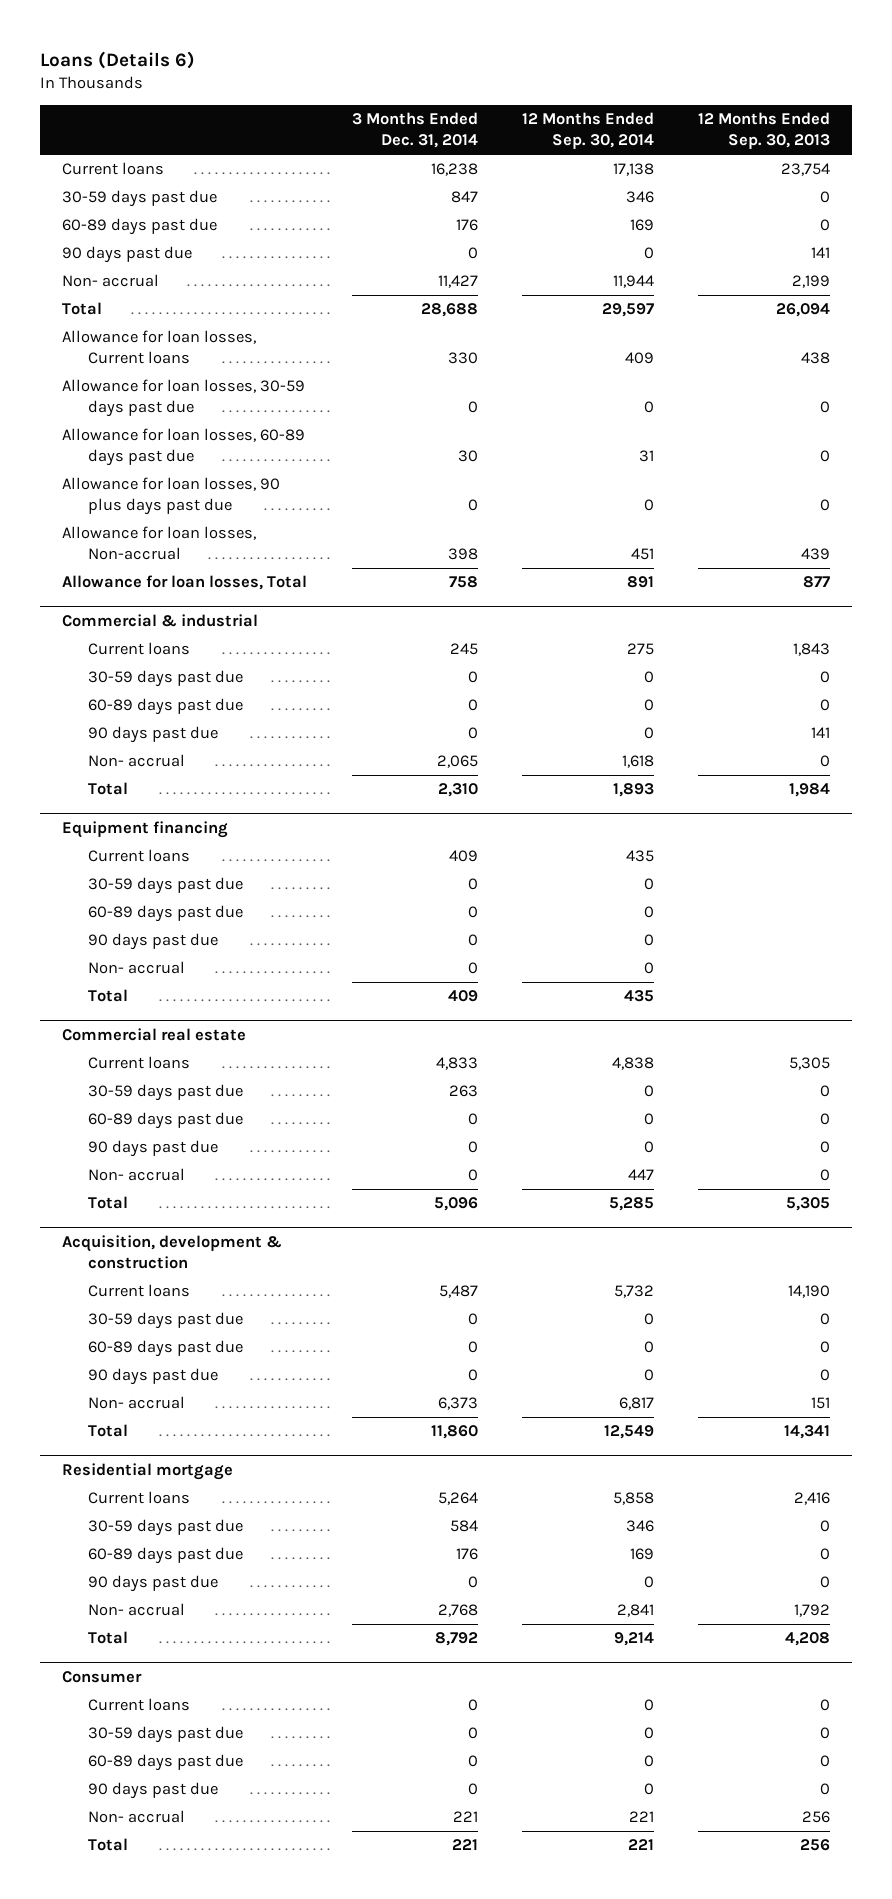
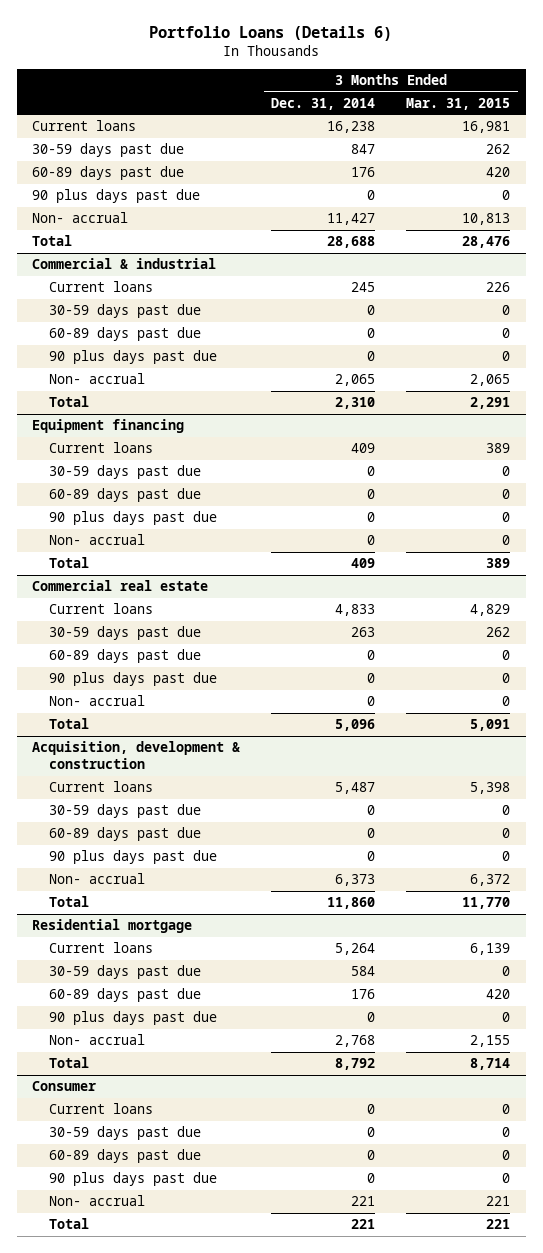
[40,51,196,70] Loans (Details 6) -> [149,25,393,41] Portfolio Loans (Details 6)
[521,112,654,150] 12 Months Ended Sep. 30, 2014 -> none
[697,112,830,150] 12 Months Ended Sep. 30, 2013 -> none
none -> [406,97,511,110] Mar. 31, 2015
[62,246,193,264] 90 days past due -> [32,189,201,204] 90 plus days past due
[62,330,257,365] Allowance for loan losses, Current loans -> none
[62,379,306,418] Allowance for loan losses, 30-59 days past due -> none
[62,428,306,467] Allowance for loan losses, 60-89 days past due -> none
[62,477,281,516] Allowance for loan losses, 90 plus days past due -> none
[62,526,257,561] Allowance for loan losses, Non-accrual -> none
[62,575,308,591] Allowance for loan losses, Total -> none
[88,726,219,744] 90 days past due -> [48,350,217,365] 90 plus days past due
[88,933,219,951] 90 days past due -> [48,511,217,526] 90 plus days past due
[88,1140,219,1158] 90 days past due -> [48,672,217,687] 90 plus days past due
[88,1368,219,1386] 90 days past due -> [48,850,217,865] 90 plus days past due
[88,1575,219,1593] 90 days past due -> [48,1011,217,1026] 90 plus days past due
[88,1782,219,1800] 90 days past due -> [48,1172,217,1187] 90 plus days past due

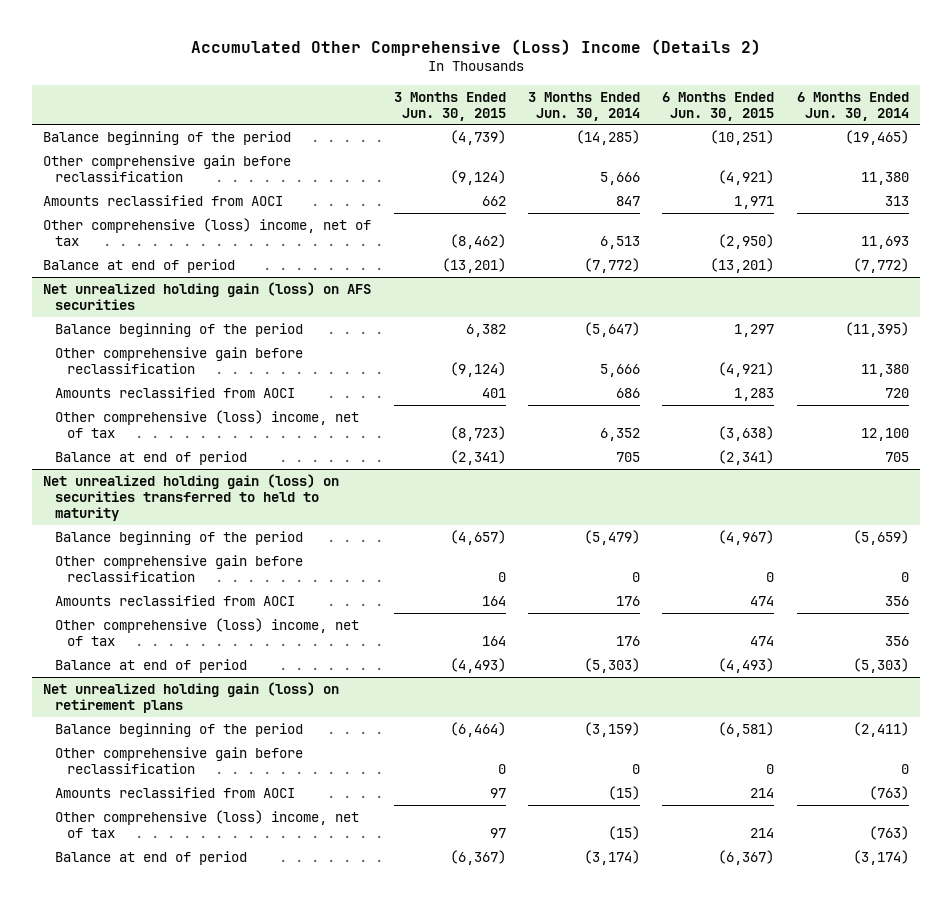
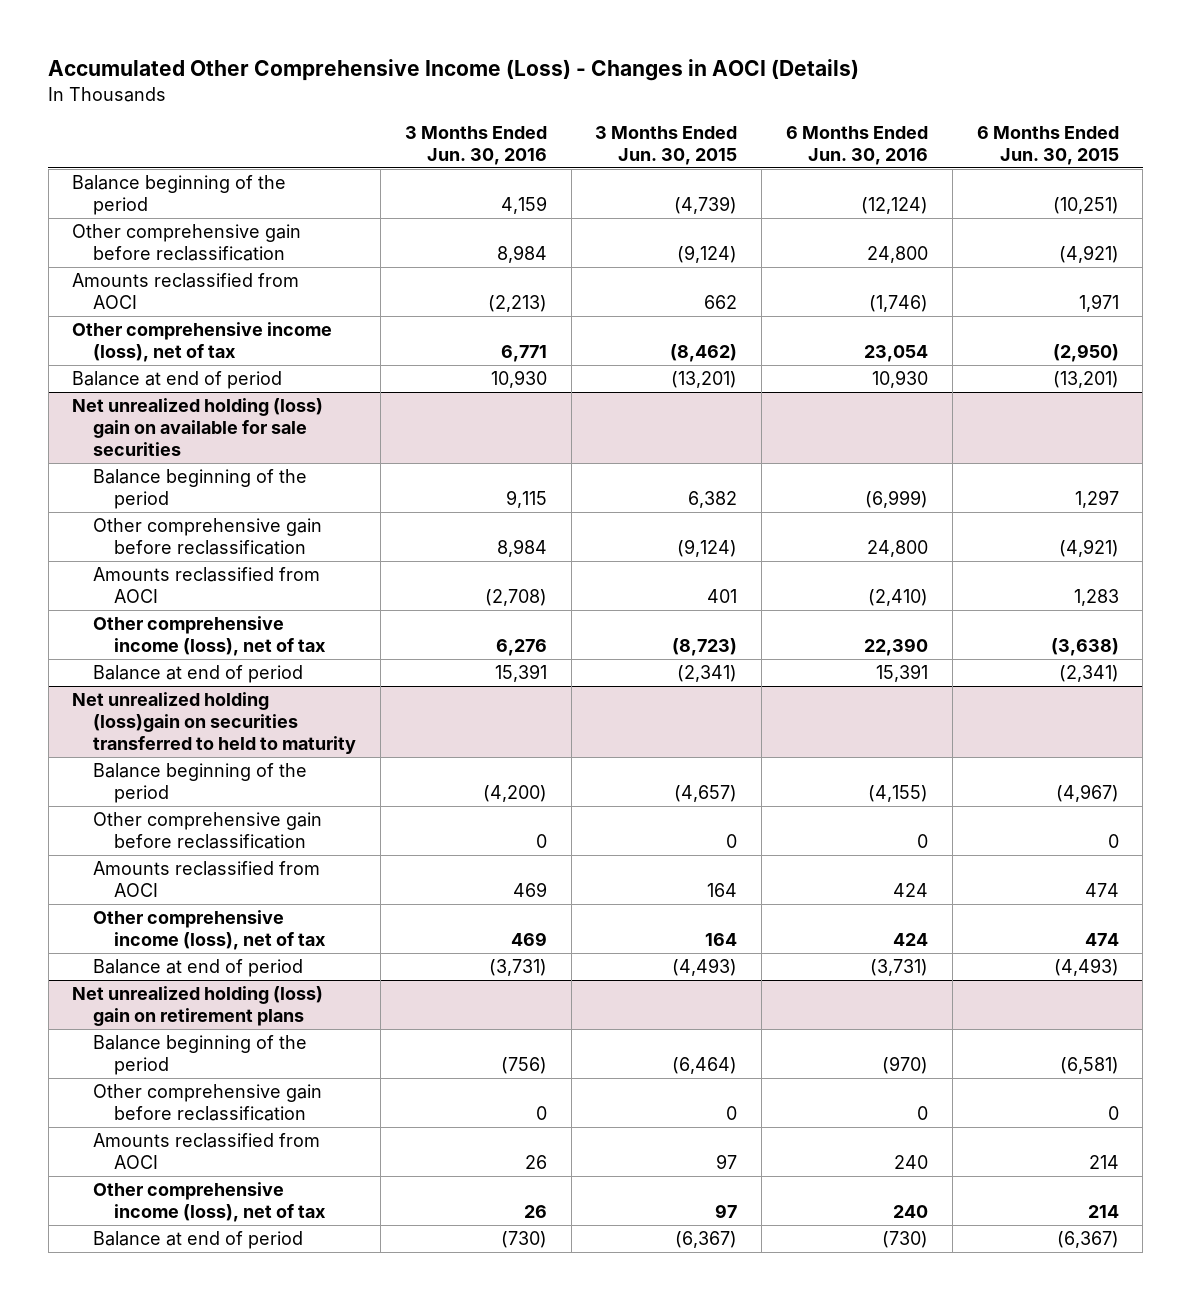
[190,39,761,57] Accumulated Other Comprehensive (Loss) Income (Details 2) -> [48,59,860,82] Accumulated Other Comprehensive Income (Loss) - Changes in AOCI (Details)
[527,91,640,121] 3 Months Ended Jun. 30, 2014 -> none
[796,91,909,121] 6 Months Ended Jun. 30, 2014 -> none
none -> [404,126,547,165] 3 Months Ended Jun. 30, 2016
none -> [786,126,929,165] 6 Months Ended Jun. 30, 2016
[43,217,372,246] Other comprehensive (loss) income, net of tax -> [72,322,333,362] Other comprehensive income (loss), net of tax
[43,281,372,310] Net unrealized holding gain (loss) on AFS securities -> [72,398,324,456] Net unrealized holding (loss) gain on available for sale securities
[55,409,360,438] Other comprehensive (loss) income, net of tax -> [93,616,327,656] Other comprehensive income (loss), net of tax
[43,473,340,521] Net unrealized holding gain (loss) on securities transferred to held to maturity -> [72,692,357,754] Net unrealized holding (loss)gain on securities transferred to held to maturity
[55,617,360,646] Other comprehensive (loss) income, net of tax -> [93,910,327,950] Other comprehensive income (loss), net of tax
[43,681,340,713] Net unrealized holding gain (loss) on retirement plans -> [72,986,324,1026] Net unrealized holding (loss) gain on retirement plans
[55,809,360,838] Other comprehensive (loss) income, net of tax -> [93,1182,327,1222] Other comprehensive income (loss), net of tax

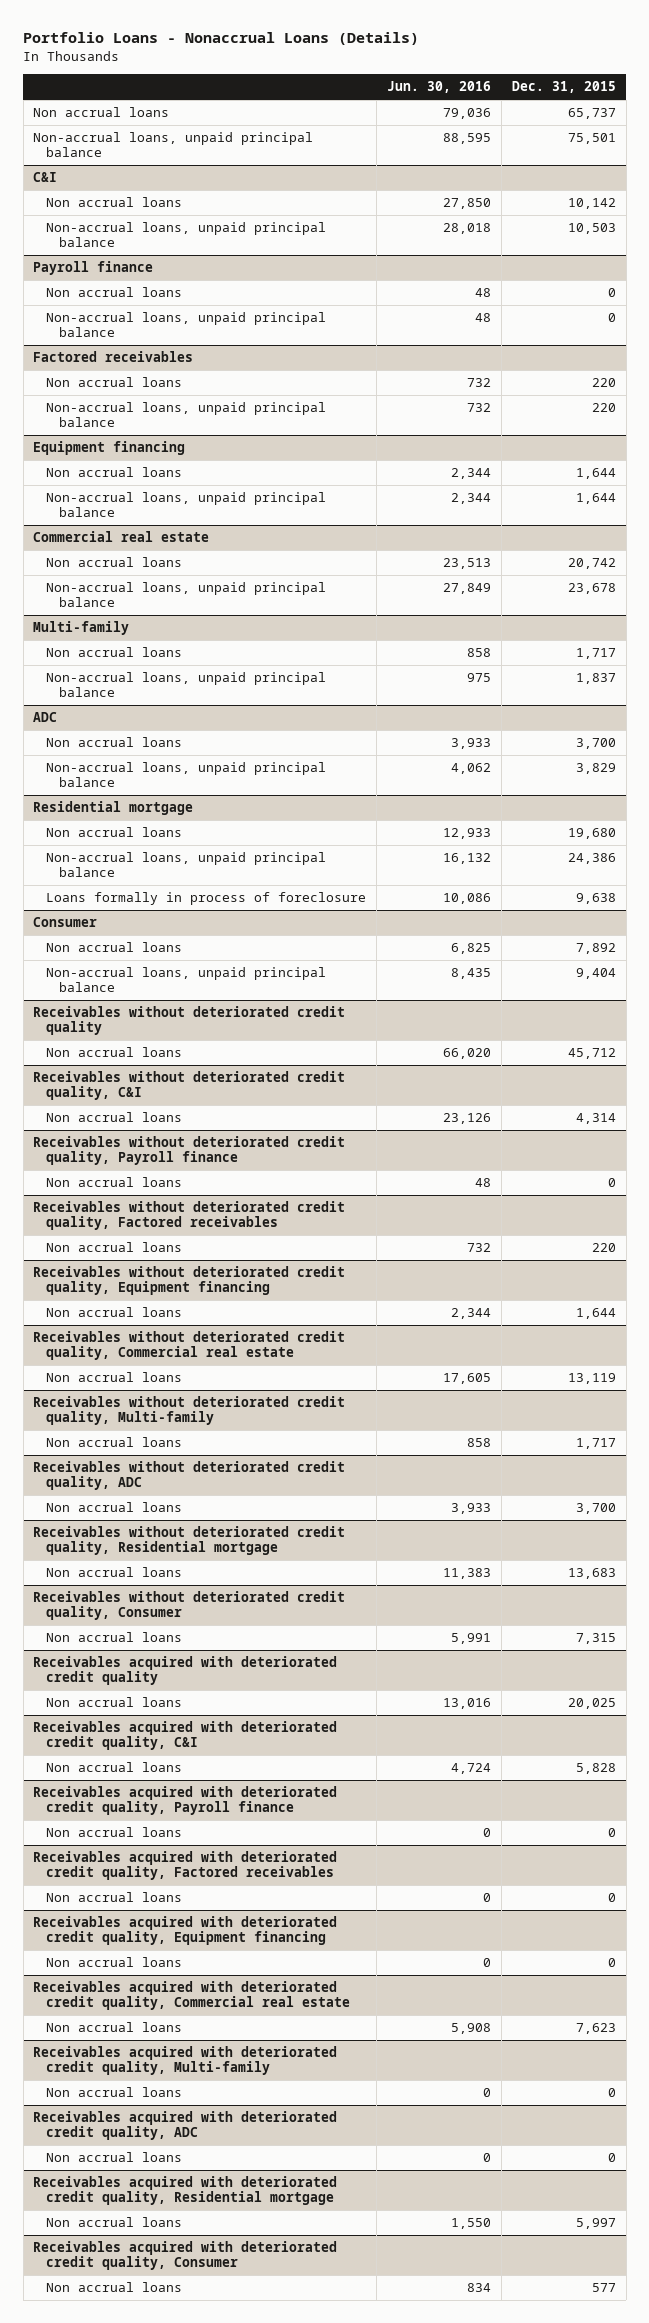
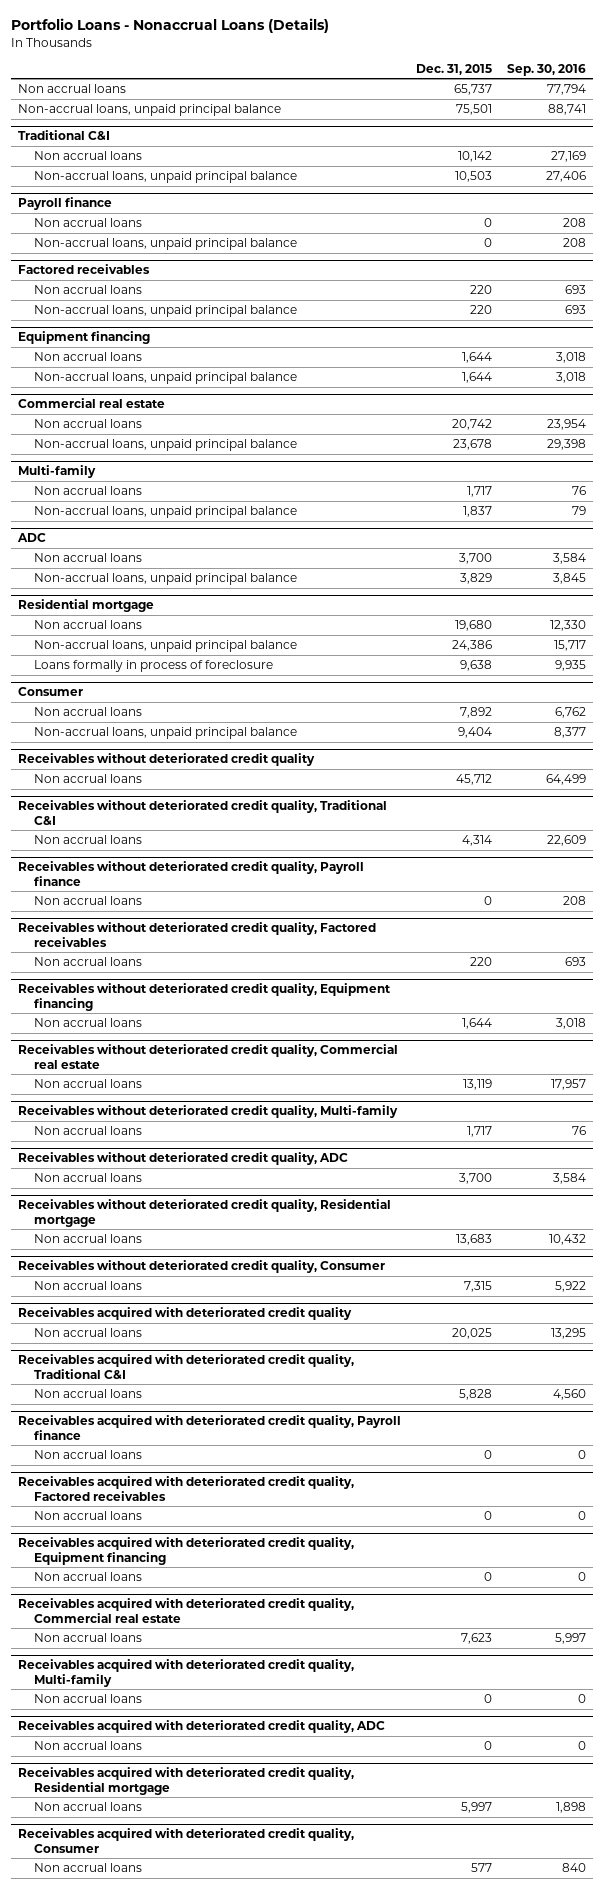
[386,81,491,94] Jun. 30, 2016 -> none
none -> [506,63,586,76] Sep. 30, 2016
[33,172,58,183] C&I -> [18,130,111,141] Traditional C&I
[33,1071,346,1101] Receivables without deteriorated credit quality, C&I -> [18,800,388,825] Receivables without deteriorated credit quality, Traditional C&I
[33,1721,338,1751] Receivables acquired with deteriorated credit quality, C&I -> [18,1354,355,1379] Receivables acquired with deteriorated credit quality, Traditional C&I

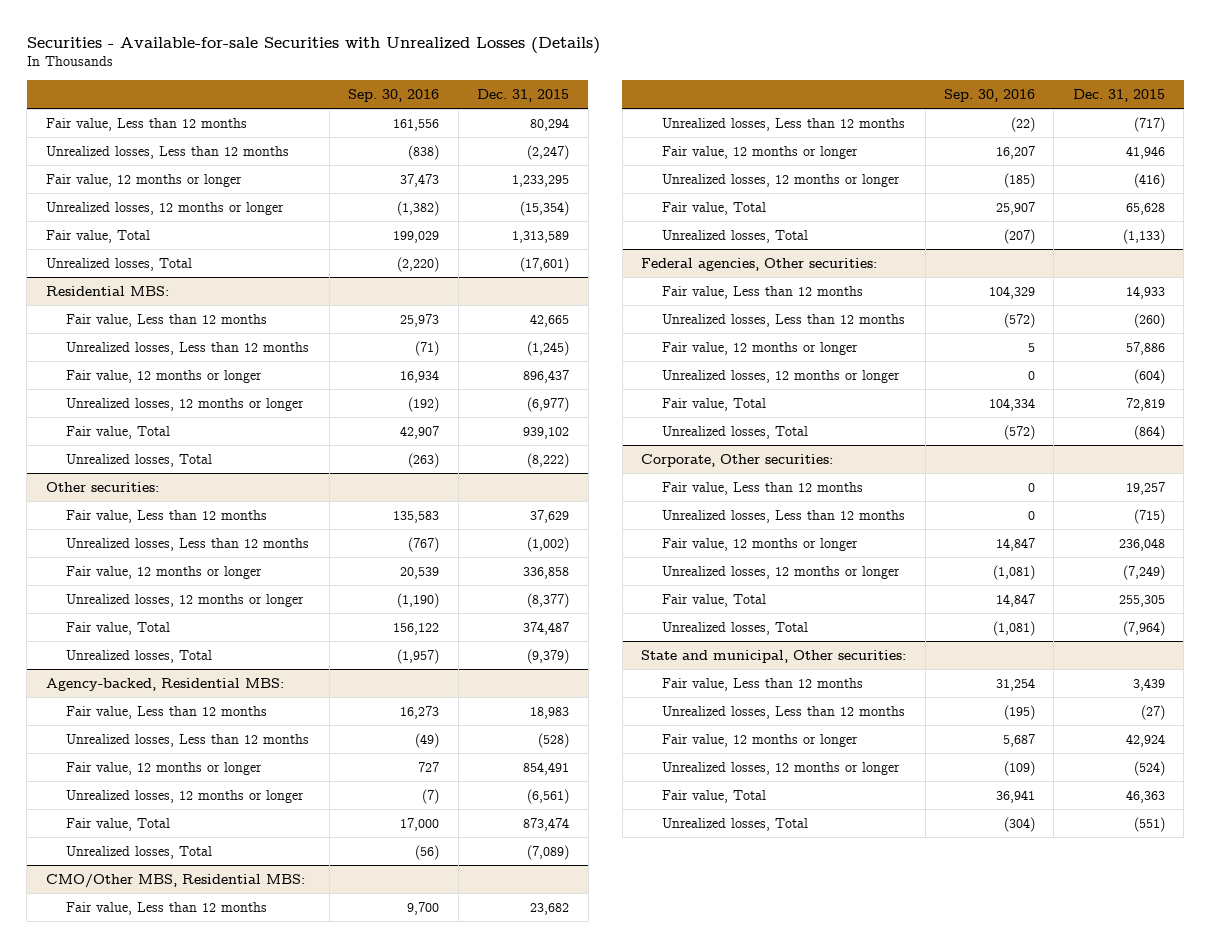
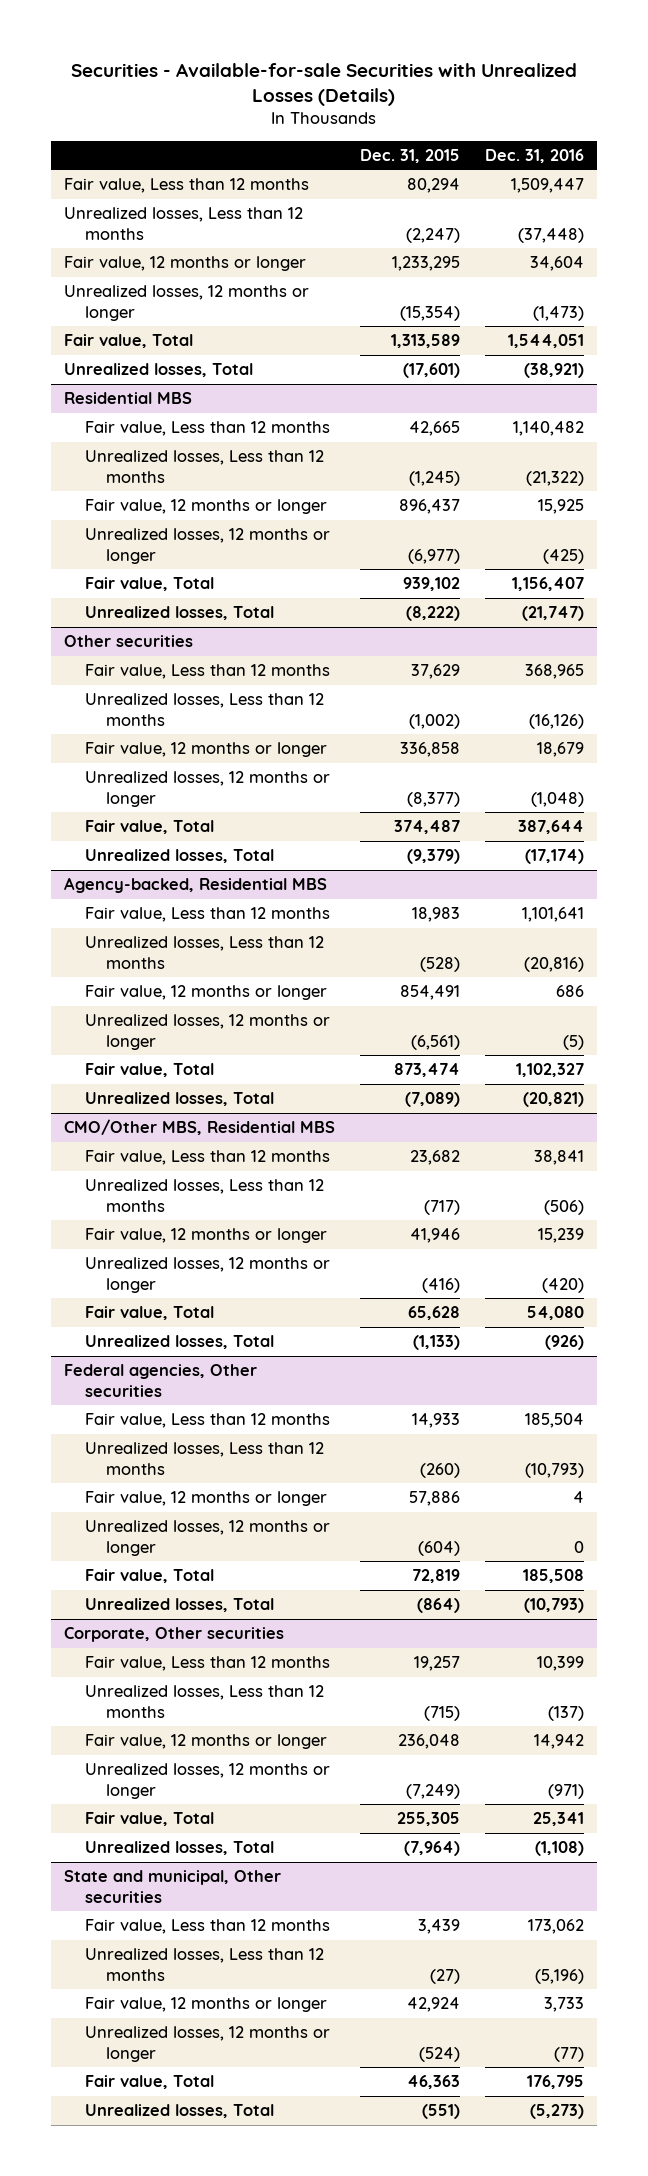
[348,88,440,102] Sep. 30, 2016 -> none
none -> [485,148,585,163] Dec. 31, 2016
[45,285,169,296] Residential MBS: -> [63,392,192,405] Residential MBS
[45,481,159,492] Other securities: -> [63,635,193,648] Other securities
[45,677,284,691] Agency-backed, Residential MBS: -> [63,877,327,894] Agency-backed, Residential MBS
[45,873,305,888] CMO/Other MBS, Residential MBS: -> [63,1119,335,1136] CMO/Other MBS, Residential MBS
[641,257,878,271] Federal agencies, Other securities: -> [63,1364,257,1397] Federal agencies, Other securities
[641,453,834,467] Corporate, Other securities: -> [63,1627,284,1643] Corporate, Other securities
[641,649,907,663] State and municipal, Other securities: -> [63,1870,281,1903] State and municipal, Other securities

